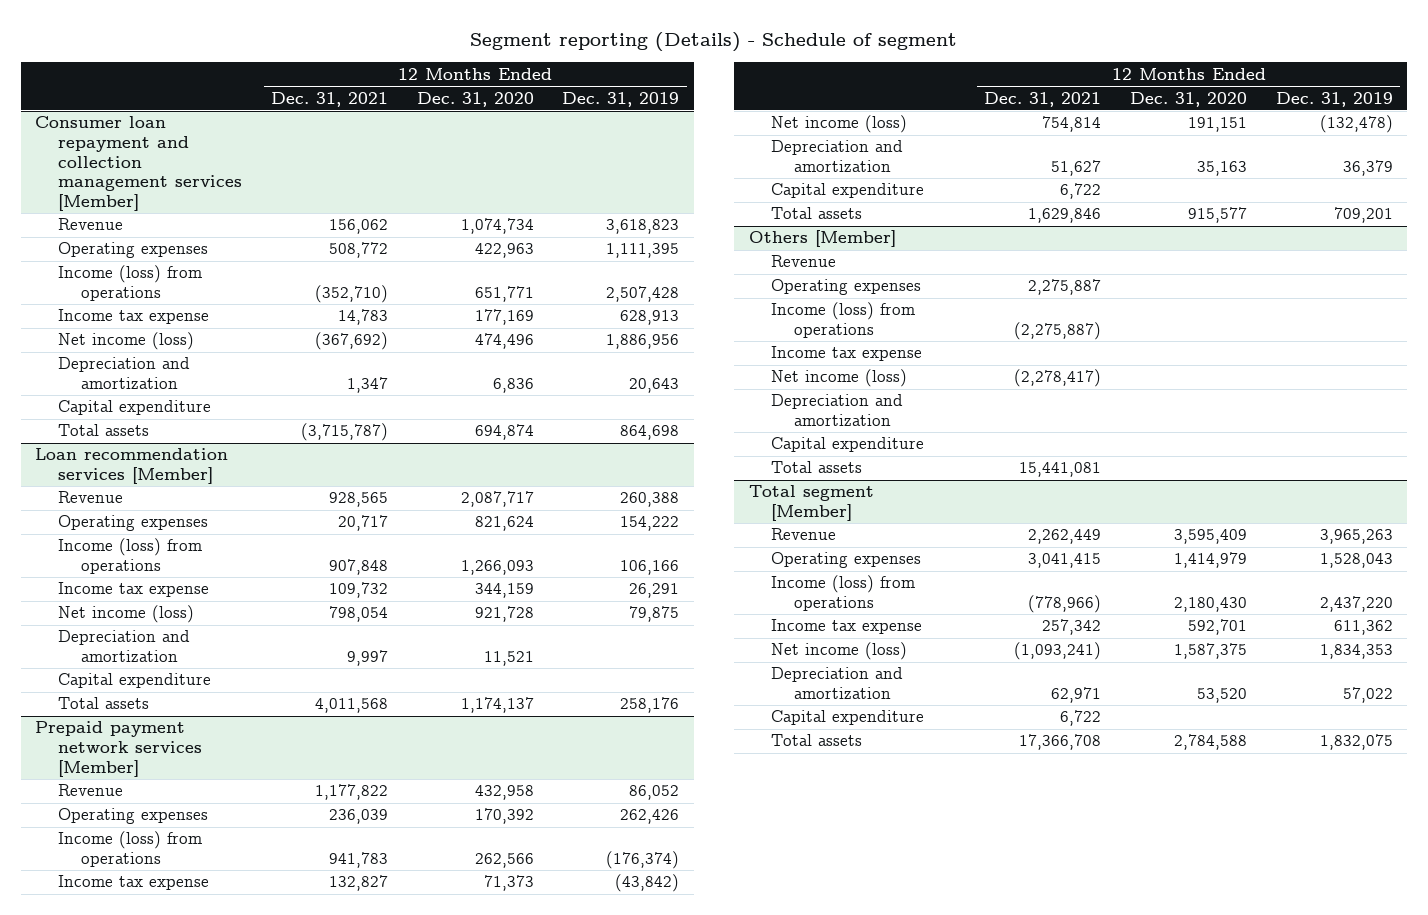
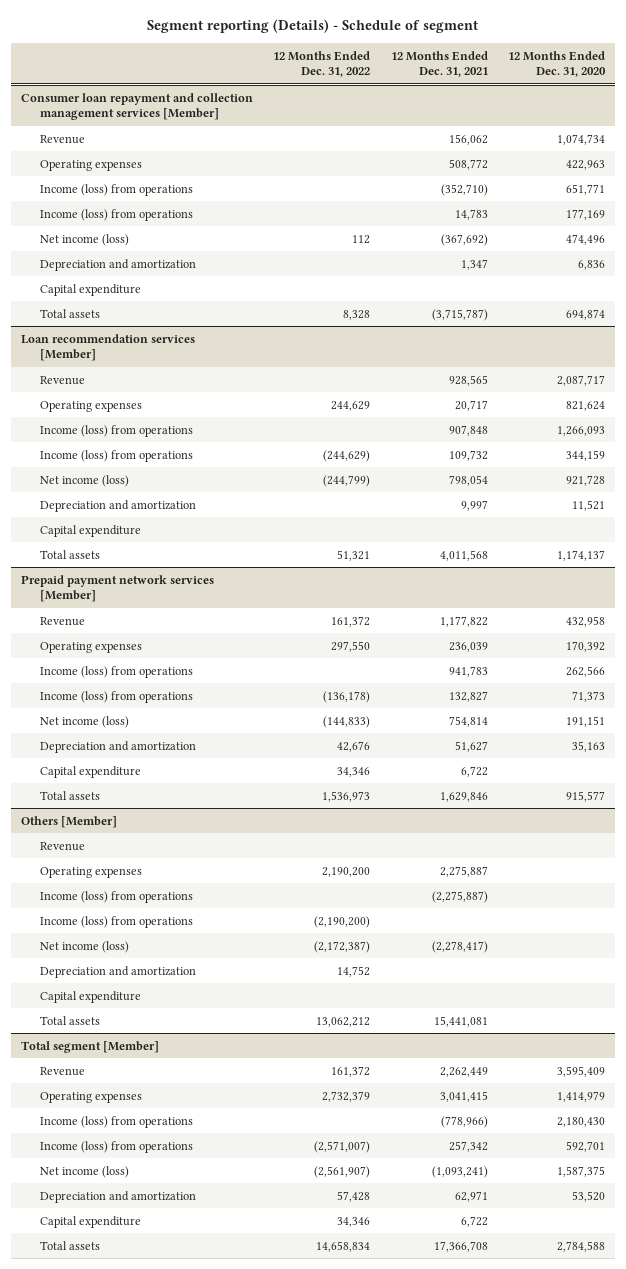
[562,91,680,107] Dec. 31, 2019 -> none
none -> [273,50,371,78] 12 Months Ended Dec. 31, 2022
[57,309,209,325] Income tax expense -> [39,208,193,221] Income (loss) from operations
[57,582,209,598] Income tax expense -> [39,449,193,462] Income (loss) from operations
[57,875,209,891] Income tax expense -> [39,690,193,703] Income (loss) from operations
[771,346,923,362] Income tax expense -> [39,915,193,928] Income (loss) from operations
[771,619,923,635] Income tax expense -> [39,1140,193,1153] Income (loss) from operations

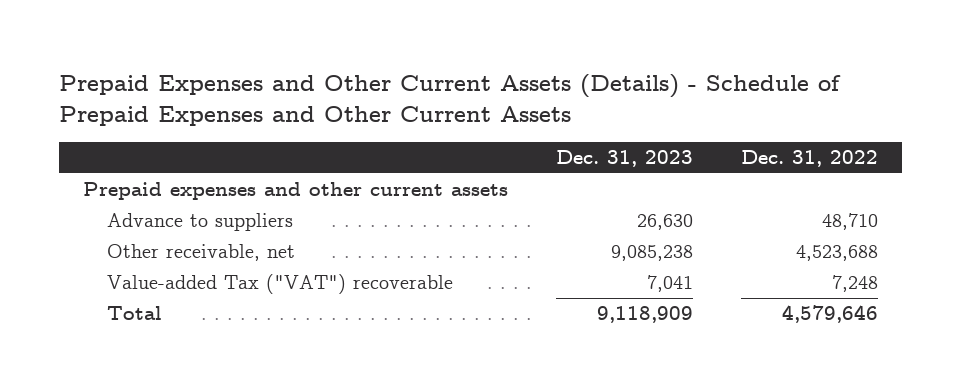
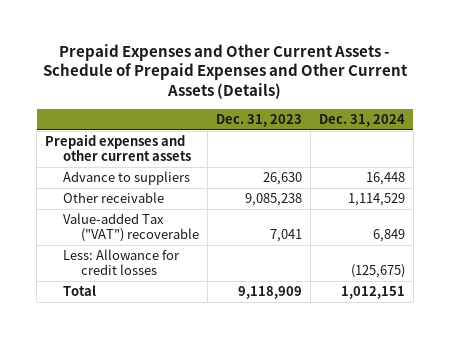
[59,73,842,126] Prepaid Expenses and Other Current Assets (Details) - Schedule of Prepaid Expenses and Other Current Assets -> [42,43,408,100] Prepaid Expenses and Other Current Assets - Schedule of Prepaid Expenses and Other Current Assets (Details)
[740,150,878,168] Dec. 31, 2022 -> none
none -> [318,114,405,128] Dec. 31, 2024
[106,244,295,262] Other receivable, net -> [63,191,165,203] Other receivable
none -> [63,248,181,276] Less: Allowance for credit losses

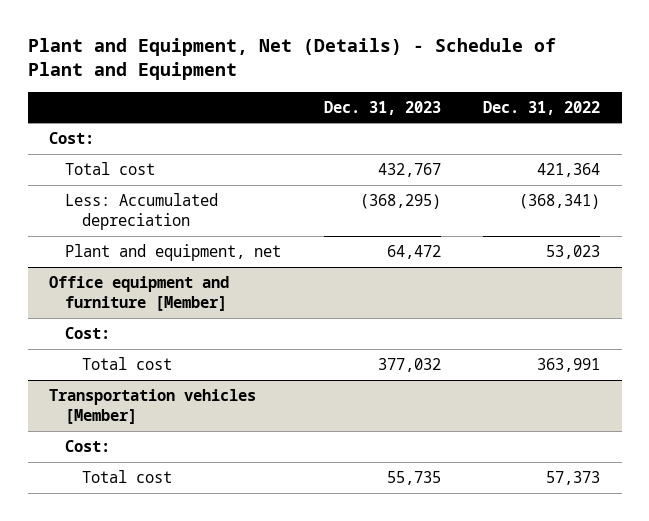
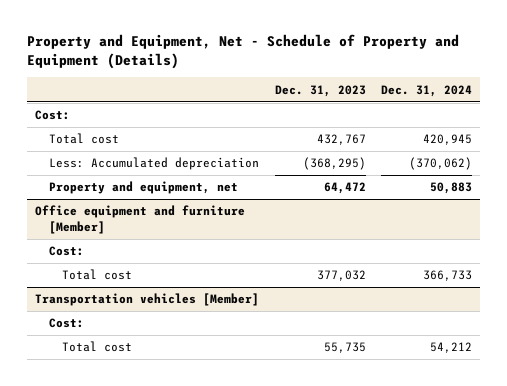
[27,37,556,81] Plant and Equipment, Net (Details) - Schedule of Plant and Equipment -> [27,34,460,70] Property and Equipment, Net - Schedule of Property and Equipment (Details)
[483,100,601,115] Dec. 31, 2022 -> none
none -> [381,84,473,97] Dec. 31, 2024
[65,243,282,261] Plant and equipment, net -> [48,181,238,195] Property and equipment, net

